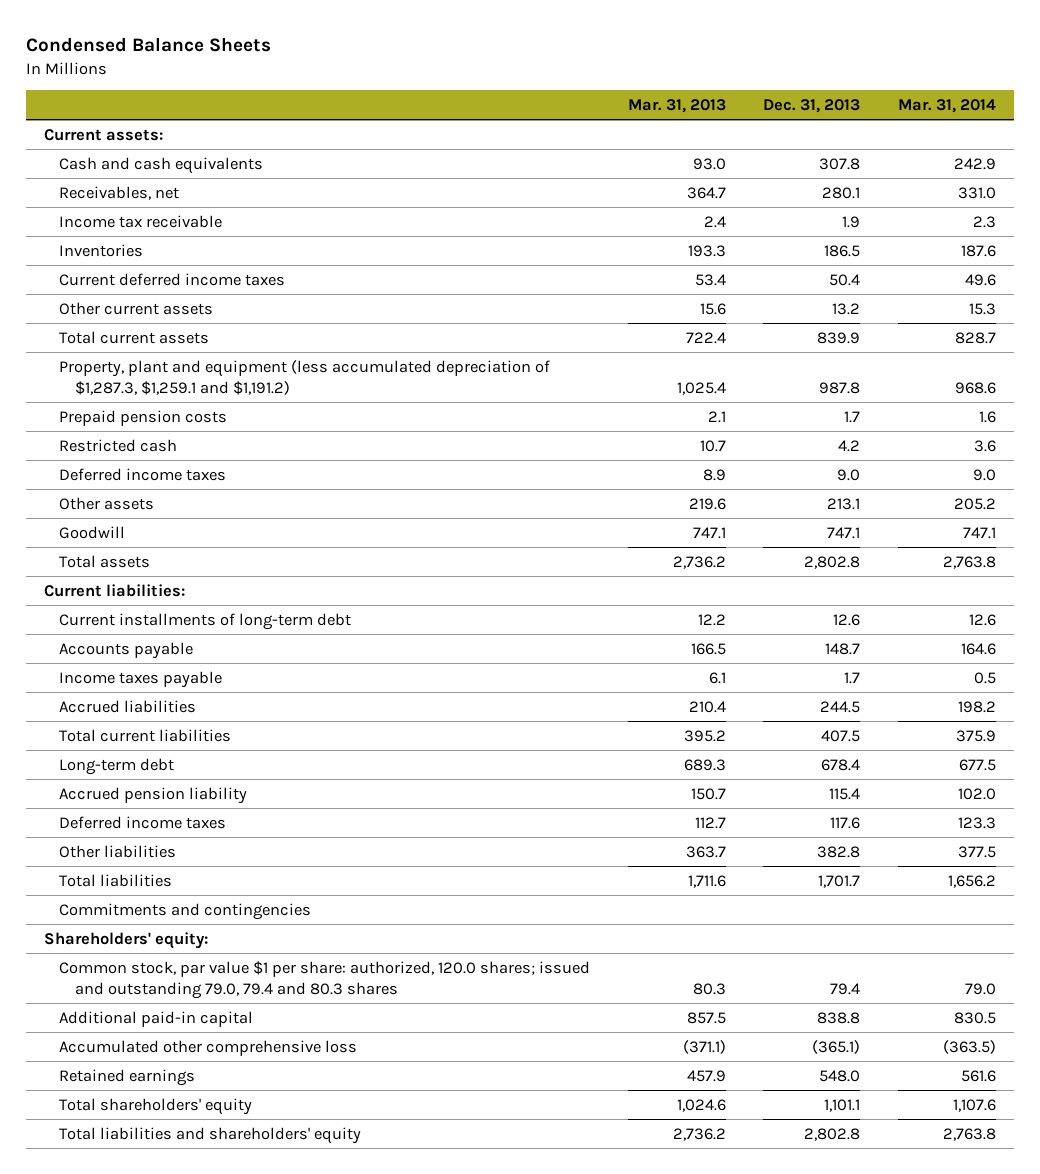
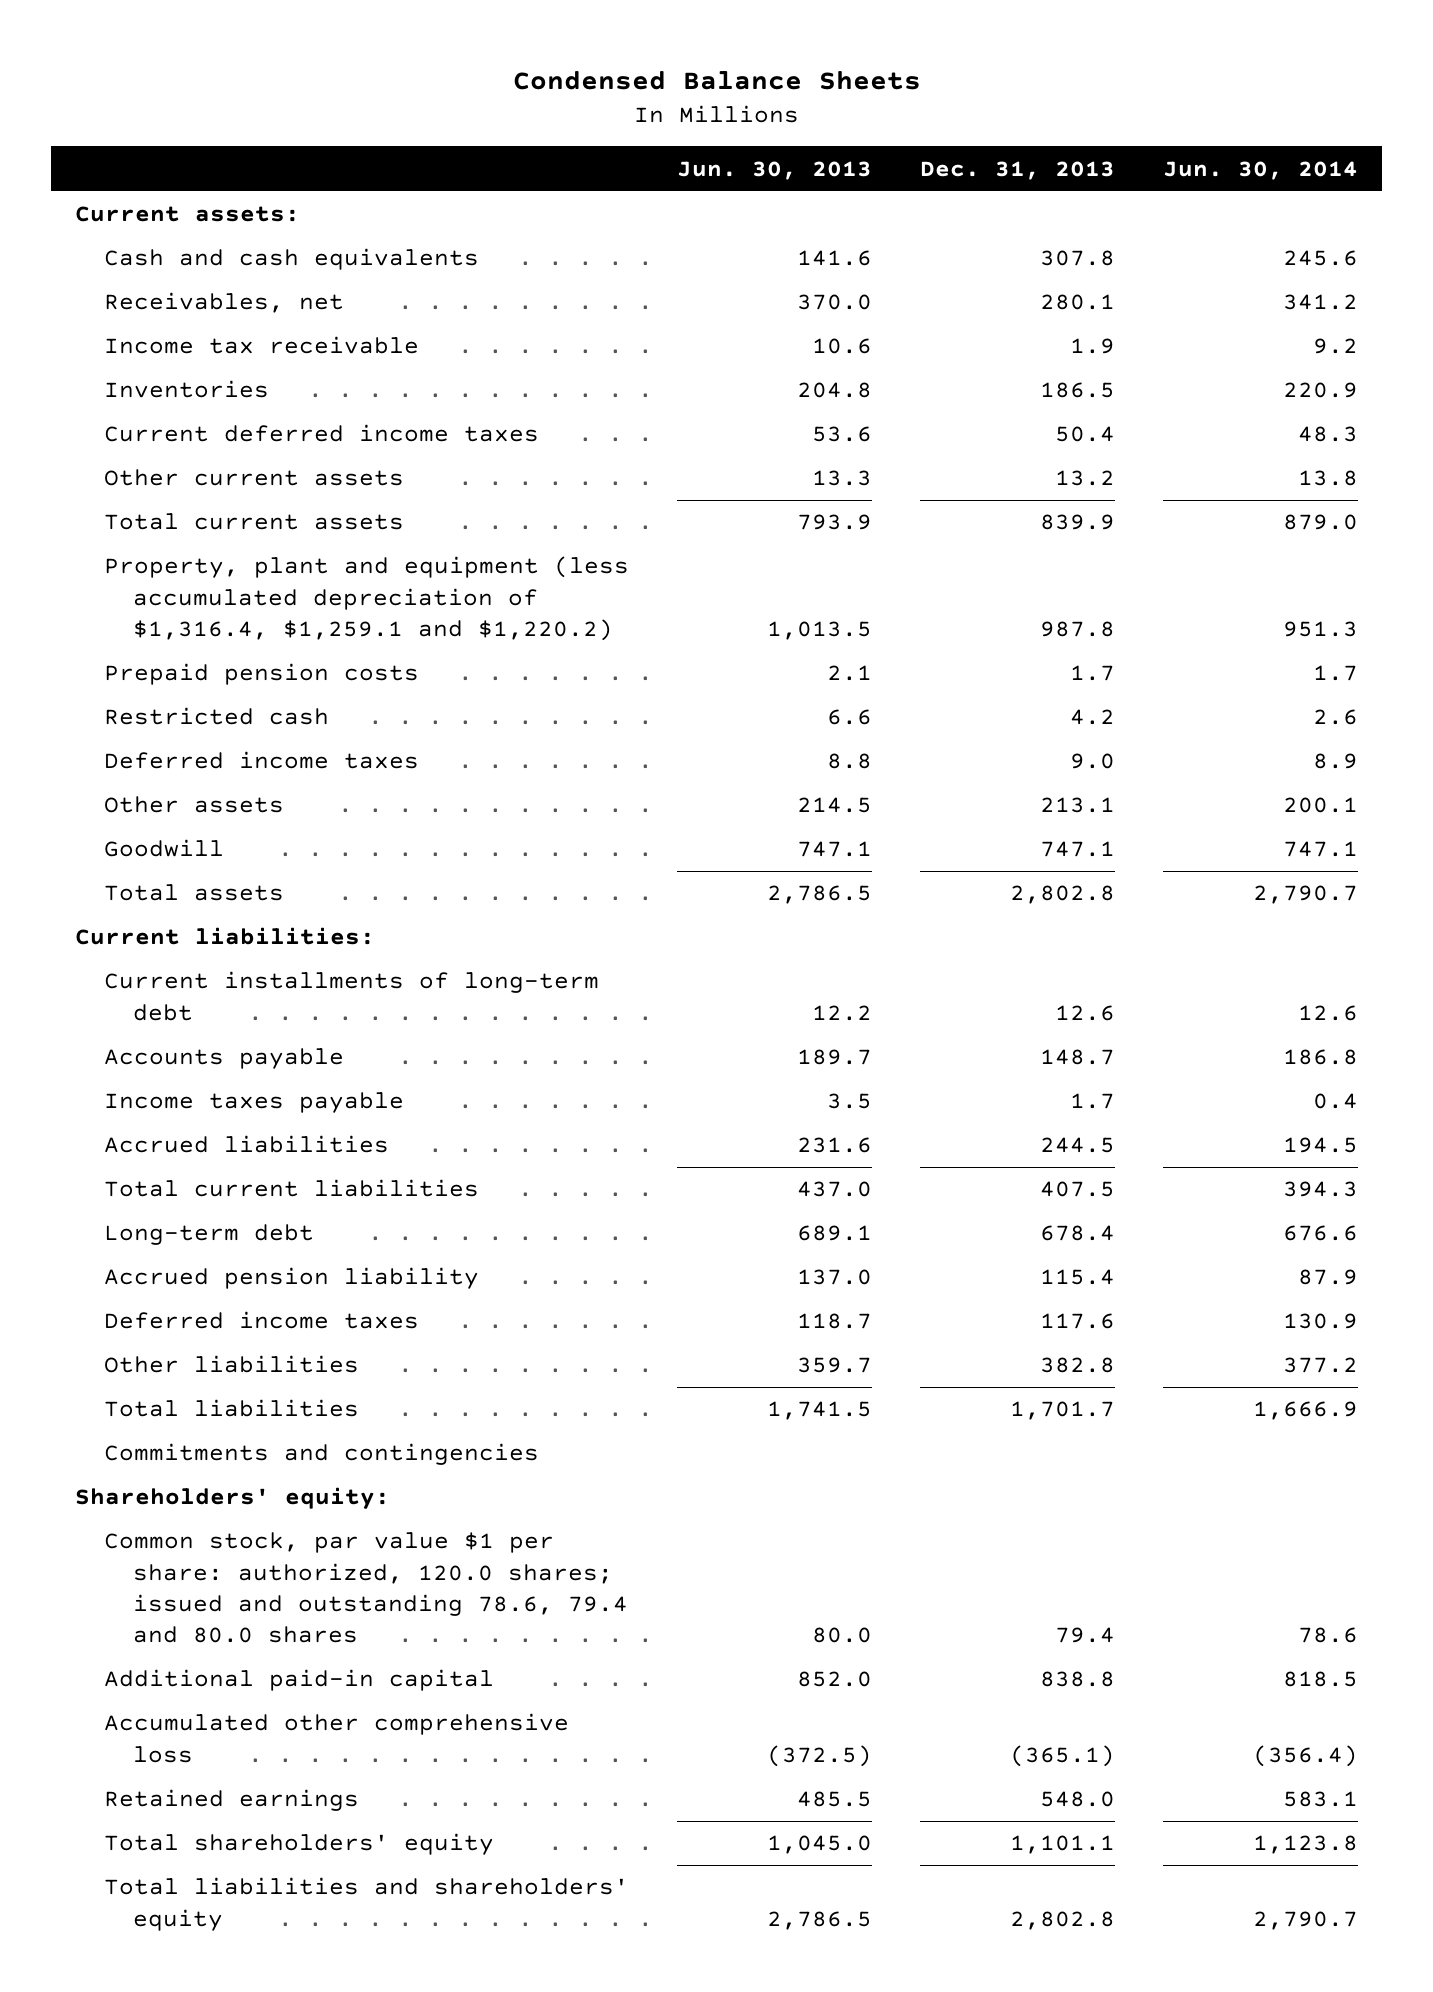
[627,98,726,113] Mar. 31, 2013 -> none
[897,98,996,113] Mar. 31, 2014 -> none
none -> [677,160,873,180] Jun. 30, 2013
none -> [1162,160,1358,180] Jun. 30, 2014
[59,359,551,395] Property, plant and equipment (less accumulated depreciation of $1,287.3, $1,259.1 and $1,191.2) -> [104,556,630,642] Property, plant and equipment (less accumulated depreciation of $1,316.4, $1,259.1 and $1,220.2)
[59,960,591,999] Common stock, par value $1 per share: authorized, 120.0 shares; issued and outstanding 79.0, 79.4 and 80.3 shares -> [104,1532,628,1644] Common stock, par value $1 per share: authorized, 120.0 shares; issued and outstanding 78.6, 79.4 and 80.0 shares

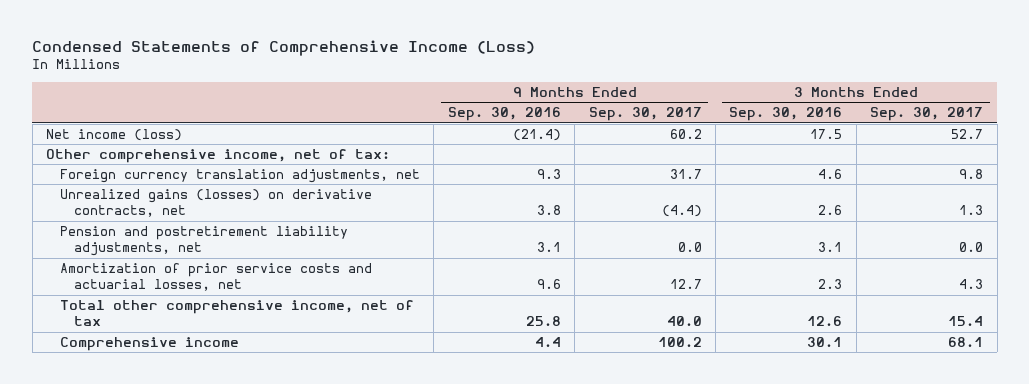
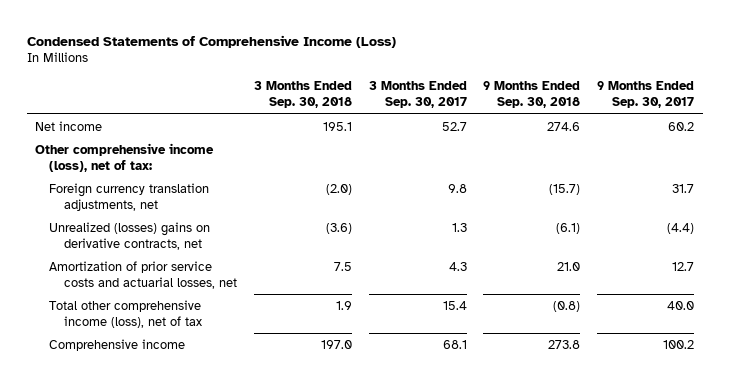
[447,107,561,122] Sep. 30, 2016 -> none
[729,107,843,122] Sep. 30, 2016 -> none
none -> [253,81,352,109] 3 Months Ended Sep. 30, 2018
none -> [483,81,581,109] 9 Months Ended Sep. 30, 2018
[46,128,183,141] Net income (loss) -> [34,120,102,131] Net income
[46,148,391,163] Other comprehensive income, net of tax: -> [34,142,214,172] Other comprehensive income (loss), net of tax:
[59,225,348,257] Pension and postretirement liability adjustments, net -> none
[59,188,372,218] Unrealized gains (losses) on derivative contracts, net -> [49,221,211,250] Unrealized (losses) gains on derivative contracts, net
[59,299,414,327] Total other comprehensive income, net of tax -> [49,299,202,328] Total other comprehensive income (loss), net of tax

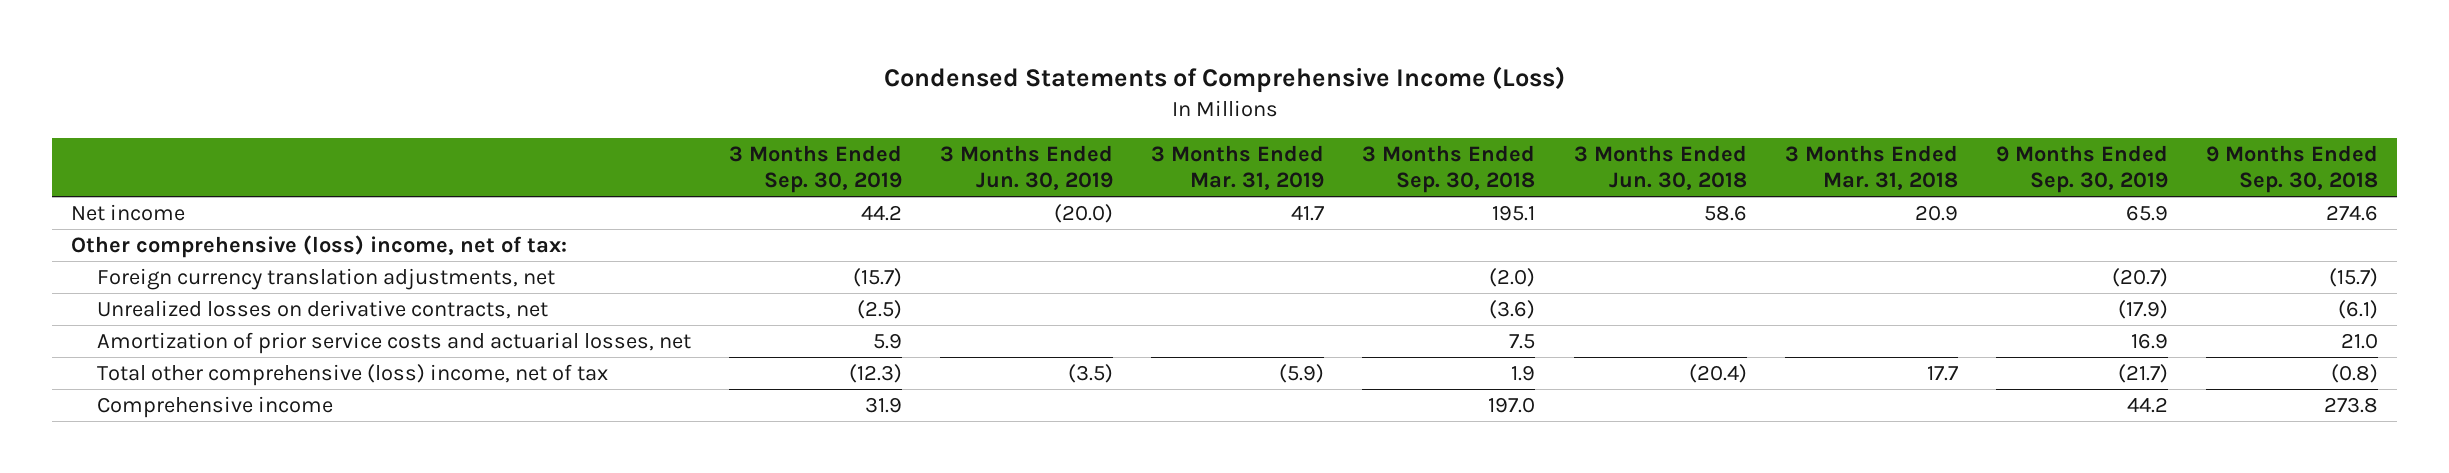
[368,81,467,109] 3 Months Ended Sep. 30, 2017 -> none
[597,81,695,109] 9 Months Ended Sep. 30, 2017 -> none
none -> [728,145,902,194] 3 Months Ended Sep. 30, 2019
none -> [940,145,1114,191] 3 Months Ended Jun. 30, 2019
none -> [1151,145,1325,191] 3 Months Ended Mar. 31, 2019
none -> [1573,145,1747,191] 3 Months Ended Jun. 30, 2018
none -> [1784,145,1958,191] 3 Months Ended Mar. 31, 2018
none -> [1996,145,2169,194] 9 Months Ended Sep. 30, 2019
[34,142,214,172] Other comprehensive income (loss), net of tax: -> [71,234,568,258] Other comprehensive (loss) income, net of tax:
[49,221,211,250] Unrealized (losses) gains on derivative contracts, net -> [96,299,548,319] Unrealized losses on derivative contracts, net
[49,299,202,328] Total other comprehensive income (loss), net of tax -> [96,363,608,386] Total other comprehensive (loss) income, net of tax

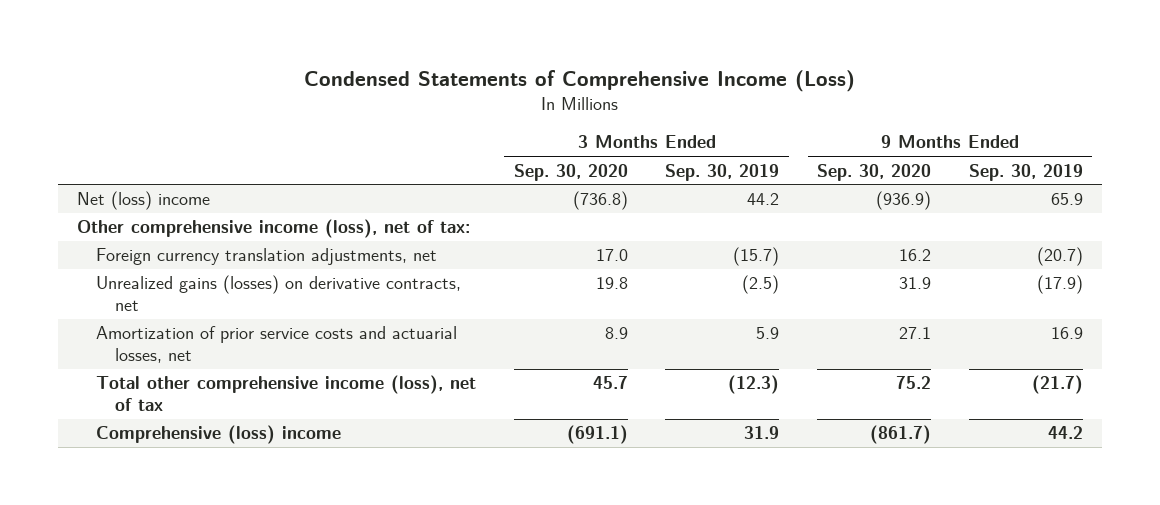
[940,145,1114,191] 3 Months Ended Jun. 30, 2019 -> none
[1151,145,1325,191] 3 Months Ended Mar. 31, 2019 -> none
[1362,145,1536,194] 3 Months Ended Sep. 30, 2018 -> none
[1573,145,1747,191] 3 Months Ended Jun. 30, 2018 -> none
[1784,145,1958,191] 3 Months Ended Mar. 31, 2018 -> none
[2206,145,2379,194] 9 Months Ended Sep. 30, 2018 -> none
none -> [513,163,628,181] Sep. 30, 2020
none -> [817,163,932,181] Sep. 30, 2020
[71,203,186,221] Net income -> [77,191,211,211] Net (loss) income
[71,234,568,258] Other comprehensive (loss) income, net of tax: -> [77,219,471,239] Other comprehensive income (loss), net of tax:
[96,299,548,319] Unrealized losses on derivative contracts, net -> [95,275,461,312] Unrealized gains (losses) on derivative contracts, net
[96,363,608,386] Total other comprehensive (loss) income, net of tax -> [95,375,476,412] Total other comprehensive income (loss), net of tax
[96,395,333,418] Comprehensive income -> [95,425,341,445] Comprehensive (loss) income

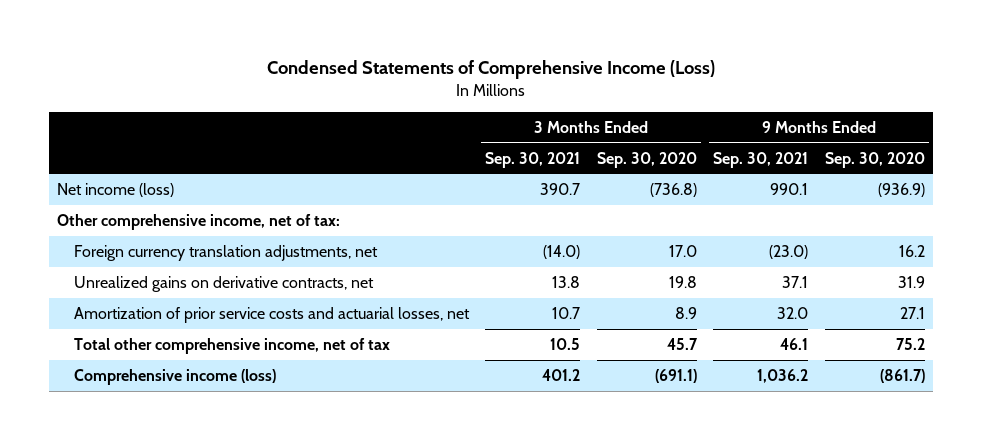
[665,163,780,181] Sep. 30, 2019 -> none
[968,163,1083,181] Sep. 30, 2019 -> none
none -> [485,151,581,168] Sep. 30, 2021
none -> [713,151,809,168] Sep. 30, 2021
[77,191,211,211] Net (loss) income -> [57,183,175,198] Net income (loss)
[77,219,471,239] Other comprehensive income (loss), net of tax: -> [57,214,341,231] Other comprehensive income, net of tax:
[95,275,461,312] Unrealized gains (losses) on derivative contracts, net -> [74,276,375,293] Unrealized gains on derivative contracts, net
[95,375,476,412] Total other comprehensive income (loss), net of tax -> [74,338,391,355] Total other comprehensive income, net of tax
[95,425,341,445] Comprehensive (loss) income -> [74,369,277,386] Comprehensive income (loss)

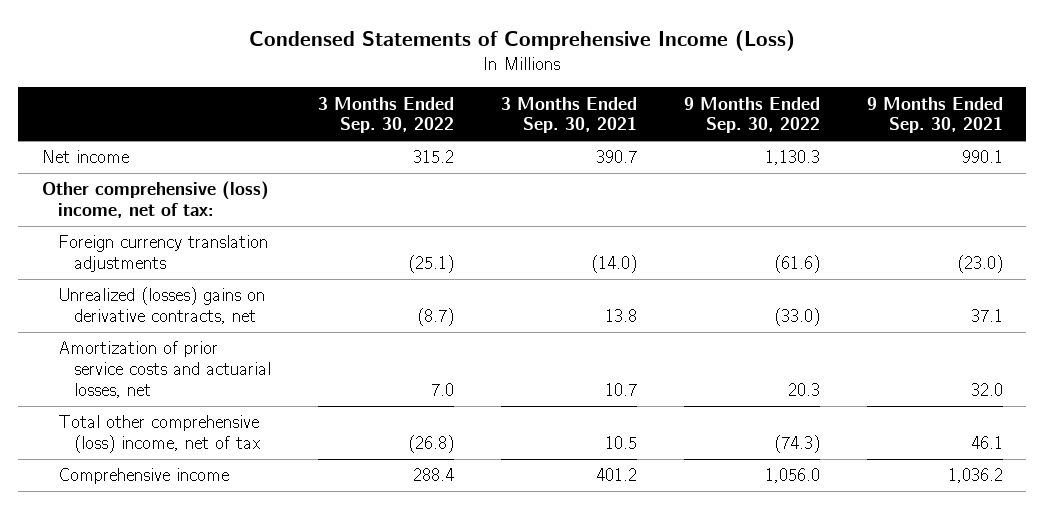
[596,151,697,168] Sep. 30, 2020 -> none
[824,151,925,168] Sep. 30, 2020 -> none
none -> [317,96,454,134] 3 Months Ended Sep. 30, 2022
none -> [683,96,820,134] 9 Months Ended Sep. 30, 2022
[57,183,175,198] Net income (loss) -> [41,150,129,164] Net income
[57,214,341,231] Other comprehensive income, net of tax: -> [41,181,269,219] Other comprehensive (loss) income, net of tax:
[74,245,379,262] Foreign currency translation adjustments, net -> [57,235,268,273] Foreign currency translation adjustments
[74,276,375,293] Unrealized gains on derivative contracts, net -> [57,287,265,325] Unrealized (losses) gains on derivative contracts, net
[74,338,391,355] Total other comprehensive income, net of tax -> [57,415,260,454] Total other comprehensive (loss) income, net of tax
[74,369,277,386] Comprehensive income (loss) -> [57,468,229,485] Comprehensive income

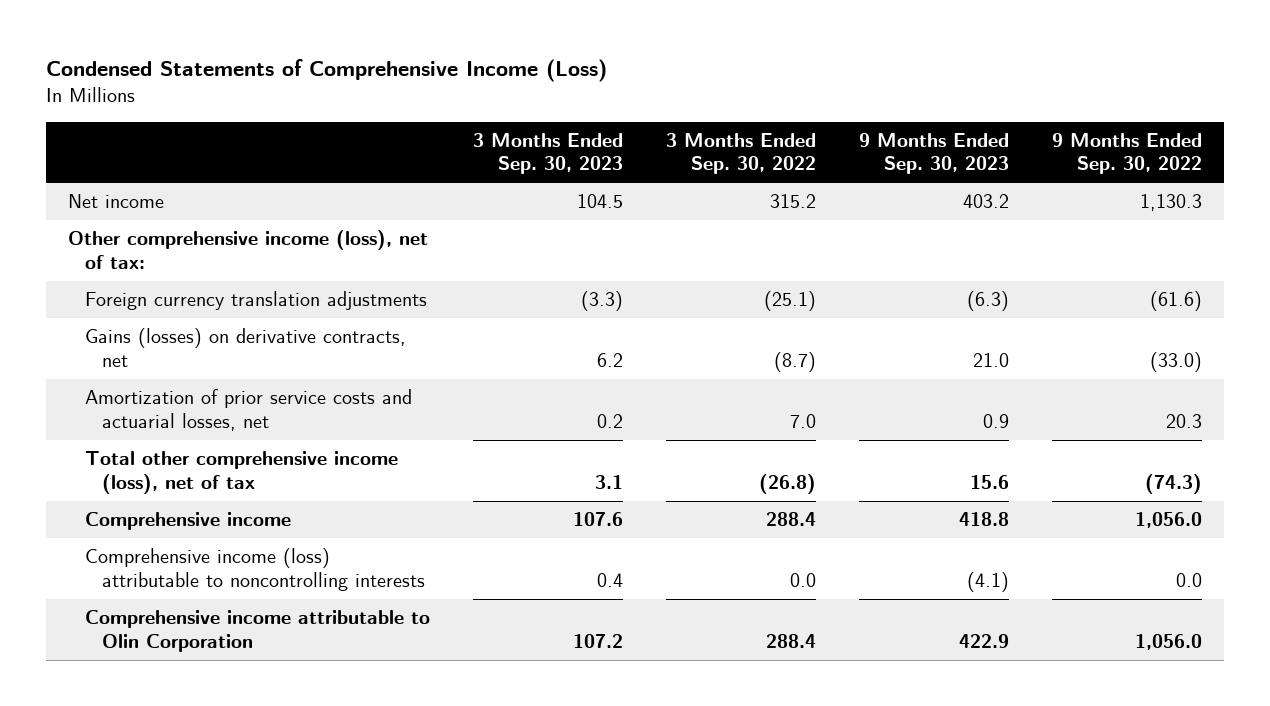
[500,96,637,134] 3 Months Ended Sep. 30, 2021 -> none
[866,96,1003,134] 9 Months Ended Sep. 30, 2021 -> none
none -> [472,132,623,175] 3 Months Ended Sep. 30, 2023
none -> [859,132,1010,175] 9 Months Ended Sep. 30, 2023
[41,181,269,219] Other comprehensive (loss) income, net of tax: -> [67,230,428,269] Other comprehensive income (loss), net of tax:
[57,287,265,325] Unrealized (losses) gains on derivative contracts, net -> [84,328,406,367] Gains (losses) on derivative contracts, net
[57,415,260,454] Total other comprehensive (loss) income, net of tax -> [84,451,398,494] Total other comprehensive income (loss), net of tax
none -> [84,548,425,591] Comprehensive income (loss) attributable to noncontrolling interests
none -> [84,610,430,652] Comprehensive income attributable to Olin Corporation

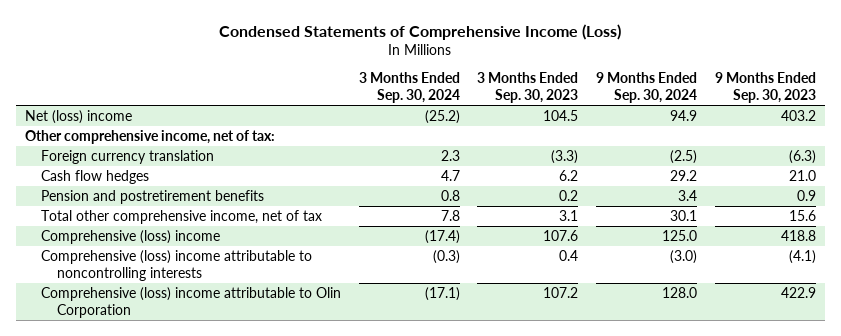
[666,132,817,175] 3 Months Ended Sep. 30, 2022 -> none
[1052,132,1203,175] 9 Months Ended Sep. 30, 2022 -> none
none -> [358,72,460,103] 3 Months Ended Sep. 30, 2024
none -> [596,72,698,103] 9 Months Ended Sep. 30, 2024
[67,194,164,209] Net income -> [24,110,132,125] Net (loss) income
[67,230,428,269] Other comprehensive income (loss), net of tax: -> [24,130,275,145] Other comprehensive income, net of tax:
[84,291,427,311] Foreign currency translation adjustments -> [40,150,214,165] Foreign currency translation
[84,328,406,367] Gains (losses) on derivative contracts, net -> [40,170,149,185] Cash flow hedges
[84,389,412,431] Amortization of prior service costs and actuarial losses, net -> [40,190,264,205] Pension and postretirement benefits
[84,451,398,494] Total other comprehensive income (loss), net of tax -> [40,210,322,225] Total other comprehensive income, net of tax
[84,512,291,531] Comprehensive income -> [40,230,220,245] Comprehensive (loss) income
[84,548,425,591] Comprehensive income (loss) attributable to noncontrolling interests -> [40,250,312,281] Comprehensive (loss) income attributable to noncontrolling interests
[84,610,430,652] Comprehensive income attributable to Olin Corporation -> [40,287,341,318] Comprehensive (loss) income attributable to Olin Corporation

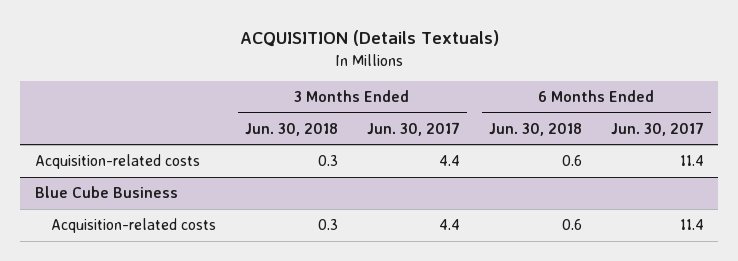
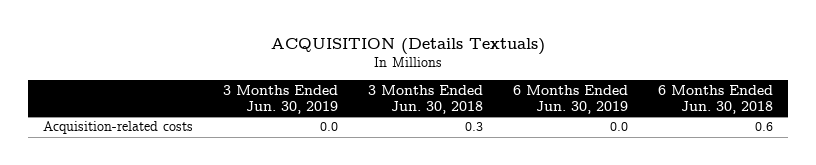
[366,121,460,136] Jun. 30, 2017 -> none
[610,121,704,136] Jun. 30, 2017 -> none
none -> [222,84,338,114] 3 Months Ended Jun. 30, 2019
none -> [512,84,628,114] 6 Months Ended Jun. 30, 2019
[34,186,178,199] Blue Cube Business -> none
[50,218,216,234] Acquisition-related costs -> none

